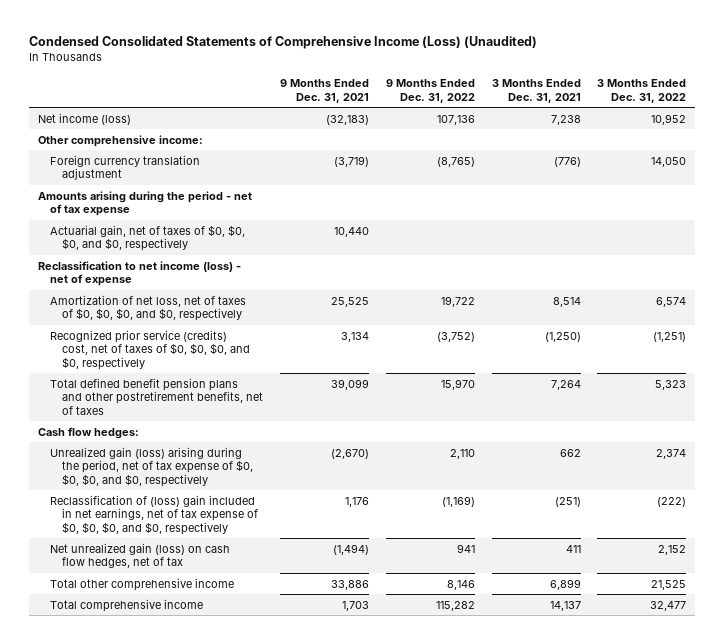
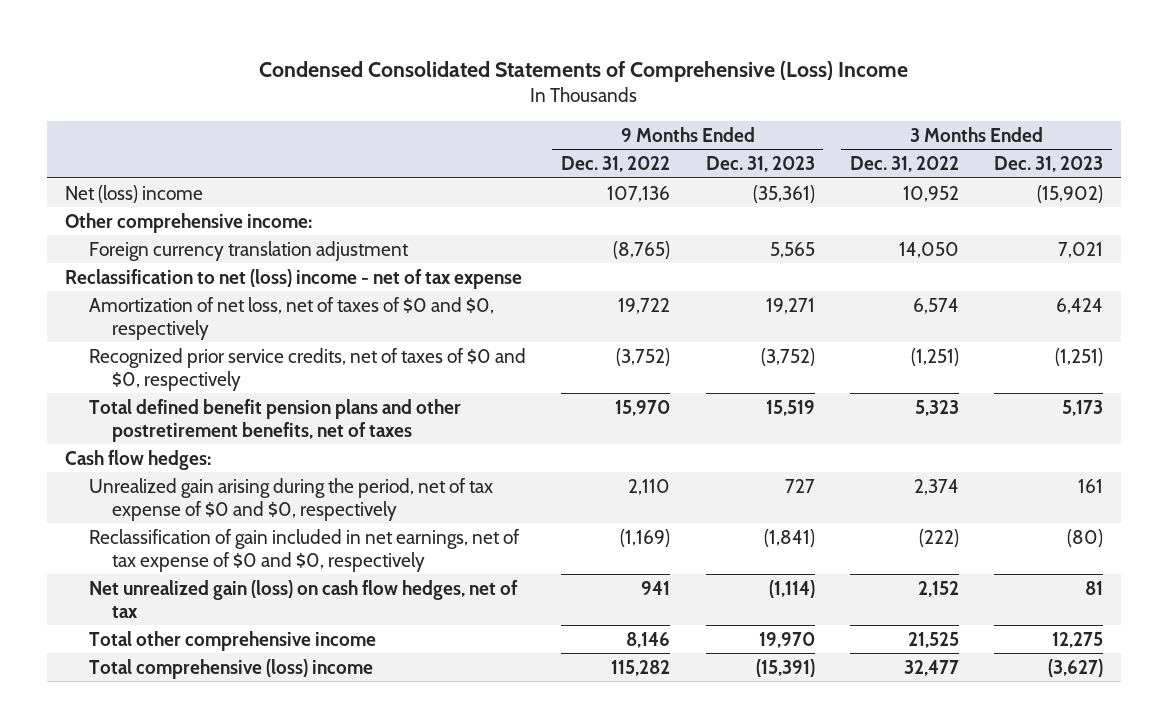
[29,36,538,50] Condensed Consolidated Statements of Comprehensive Income (Loss) (Unaudited) -> [259,60,909,82] Condensed Consolidated Statements of Comprehensive (Loss) Income
[280,79,370,103] 9 Months Ended Dec. 31, 2021 -> none
[491,79,581,103] 3 Months Ended Dec. 31, 2021 -> none
none -> [705,156,815,173] Dec. 31, 2023
none -> [994,156,1104,173] Dec. 31, 2023
[37,112,131,125] Net income (loss) -> [64,184,203,203] Net (loss) income
[37,190,252,217] Amounts arising during the period - net of tax expense -> none
[50,224,246,252] Actuarial gain, net of taxes of $0, $0, $0, and $0, respectively -> none
[37,260,241,287] Reclassification to net income (loss) - net of expense -> [64,268,522,289] Reclassification to net (loss) income - net of tax expense
[50,294,247,322] Amortization of net loss, net of taxes of $0, $0, $0, and $0, respectively -> [88,296,494,340] Amortization of net loss, net of taxes of $0 and $0, respectively
[50,329,251,370] Recognized prior service (credits) cost, net of taxes of $0, $0, $0, and $0, respectively -> [88,347,526,391] Recognized prior service credits, net of taxes of $0 and $0, respectively
[50,446,254,487] Unrealized gain (loss) arising during the period, net of tax expense of $0, $0, $0, and $0, respectively -> [88,477,493,521] Unrealized gain arising during the period, net of tax expense of $0 and $0, respectively
[50,494,259,535] Reclassification of (loss) gain included in net earnings, net of tax expense of $0, $0, $0, and $0, respectively -> [88,528,520,572] Reclassification of gain included in net earnings, net of tax expense of $0 and $0, respectively
[50,598,204,612] Total comprehensive income -> [88,658,373,679] Total comprehensive (loss) income

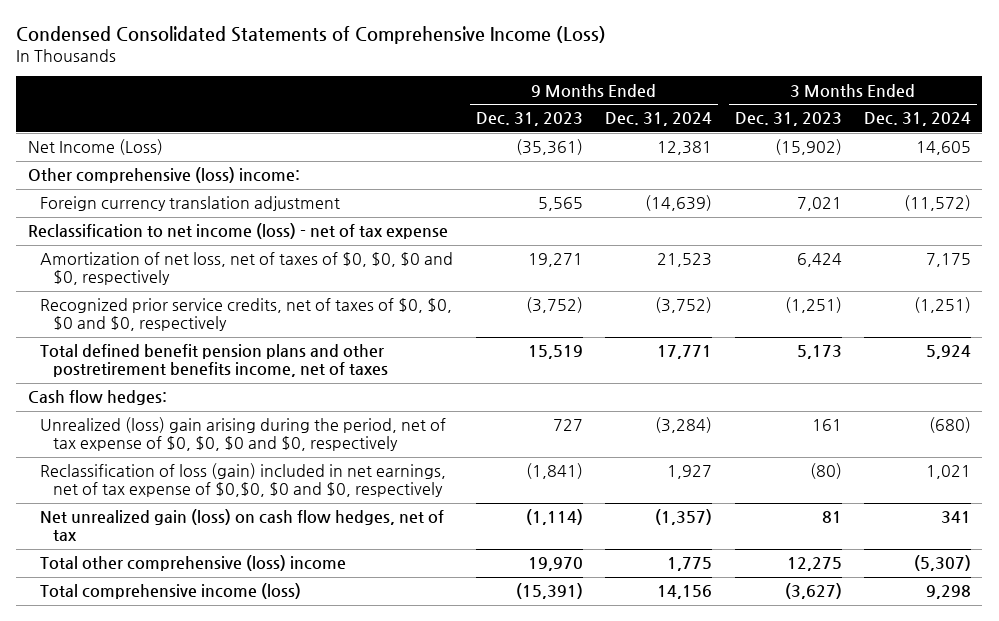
[259,60,909,82] Condensed Consolidated Statements of Comprehensive (Loss) Income -> [16,26,607,45] Condensed Consolidated Statements of Comprehensive Income (Loss)
[561,156,671,173] Dec. 31, 2022 -> none
[849,156,959,173] Dec. 31, 2022 -> none
none -> [605,112,713,127] Dec. 31, 2024
none -> [864,112,972,127] Dec. 31, 2024
[64,184,203,203] Net (loss) income -> [27,139,163,156] Net Income (Loss)
[64,212,312,233] Other comprehensive income: -> [27,167,300,184] Other comprehensive (loss) income:
[64,268,522,289] Reclassification to net (loss) income - net of tax expense -> [27,223,448,240] Reclassification to net income (loss) - net of tax expense
[88,296,494,340] Amortization of net loss, net of taxes of $0 and $0, respectively -> [40,252,454,286] Amortization of net loss, net of taxes of $0, $0, $0 and $0, respectively
[88,347,526,391] Recognized prior service credits, net of taxes of $0 and $0, respectively -> [40,298,453,332] Recognized prior service credits, net of taxes of $0, $0, $0 and $0, respectively
[88,398,461,442] Total defined benefit pension plans and other postretirement benefits, net of taxes -> [40,344,388,378] Total defined benefit pension plans and other postretirement benefits income, net of taxes
[88,477,493,521] Unrealized gain arising during the period, net of tax expense of $0 and $0, respectively -> [40,417,447,452] Unrealized (loss) gain arising during the period, net of tax expense of $0, $0, $0 and $0, respectively
[88,528,520,572] Reclassification of gain included in net earnings, net of tax expense of $0 and $0, respectively -> [40,463,447,498] Reclassification of loss (gain) included in net earnings, net of tax expense of $0,$0, $0 and $0, respectively
[88,630,376,651] Total other comprehensive income -> [40,555,347,572] Total other comprehensive (loss) income
[88,658,373,679] Total comprehensive (loss) income -> [40,583,302,600] Total comprehensive income (loss)

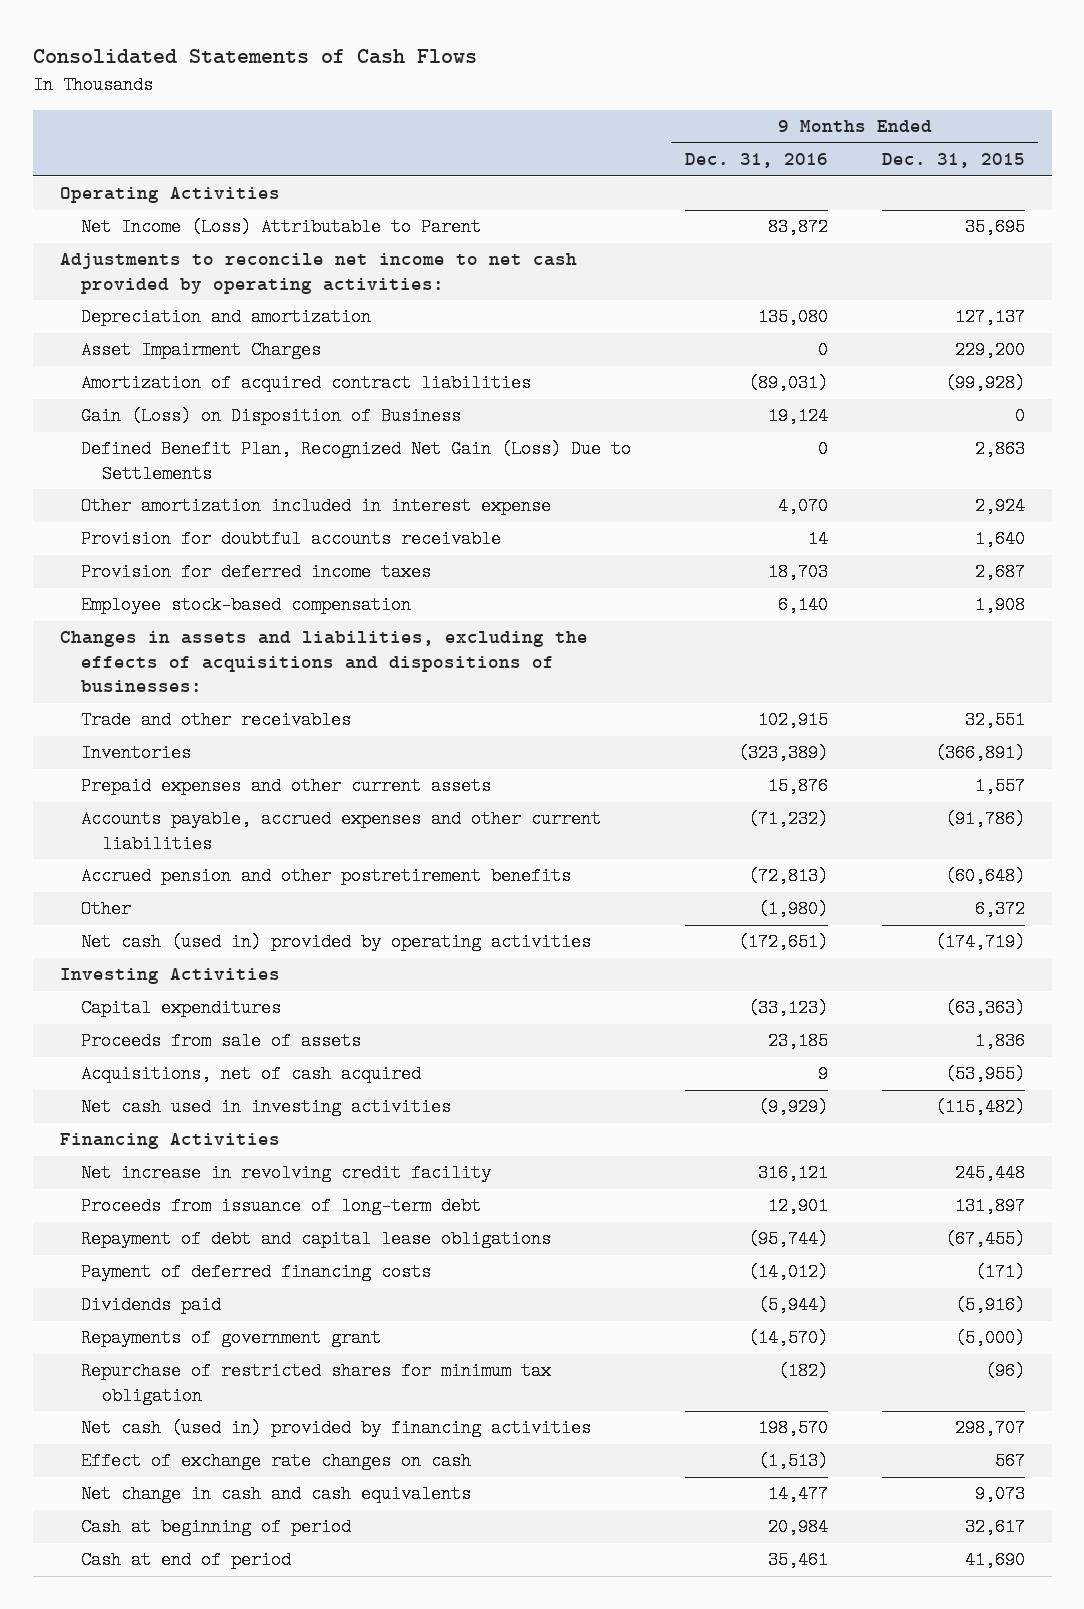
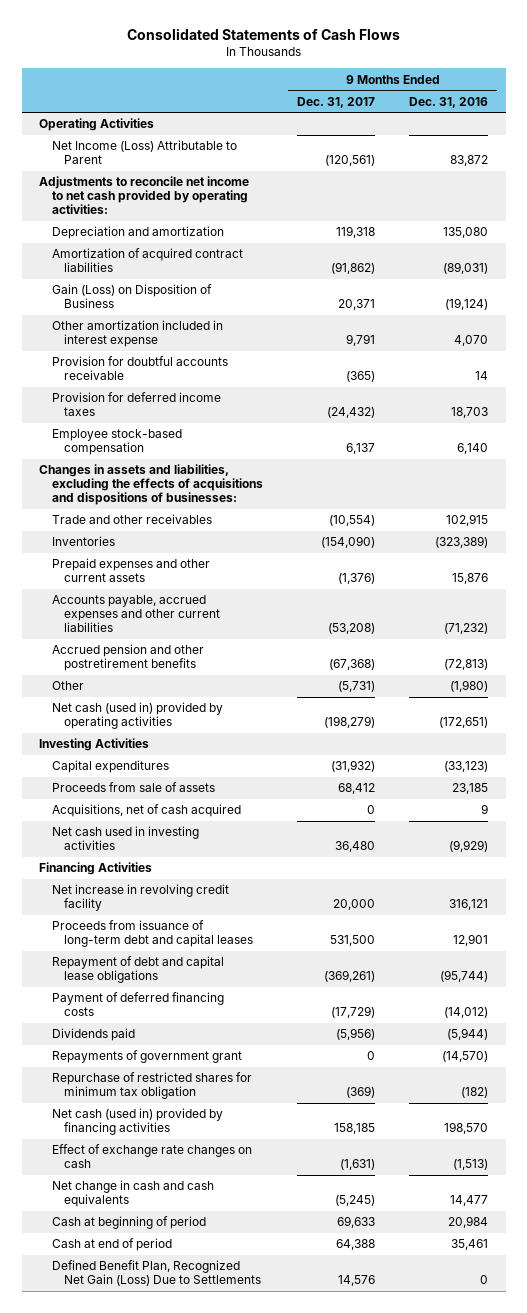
[881,153,1025,169] Dec. 31, 2015 -> none
none -> [297,96,376,108] Dec. 31, 2017
[80,341,321,360] Asset Impairment Charges -> none
[767,407,828,426] 19,124 -> [445,298,489,311] (19,124)
[80,1197,481,1216] Proceeds from issuance of long-term debt -> [51,920,254,948] Proceeds from issuance of long-term debt and capital leases
[80,440,631,483] Defined Benefit Plan, Recognized Net Gain (Loss) Due to Settlements -> [51,1260,262,1287] Defined Benefit Plan, Recognized Net Gain (Loss) Due to Settlements

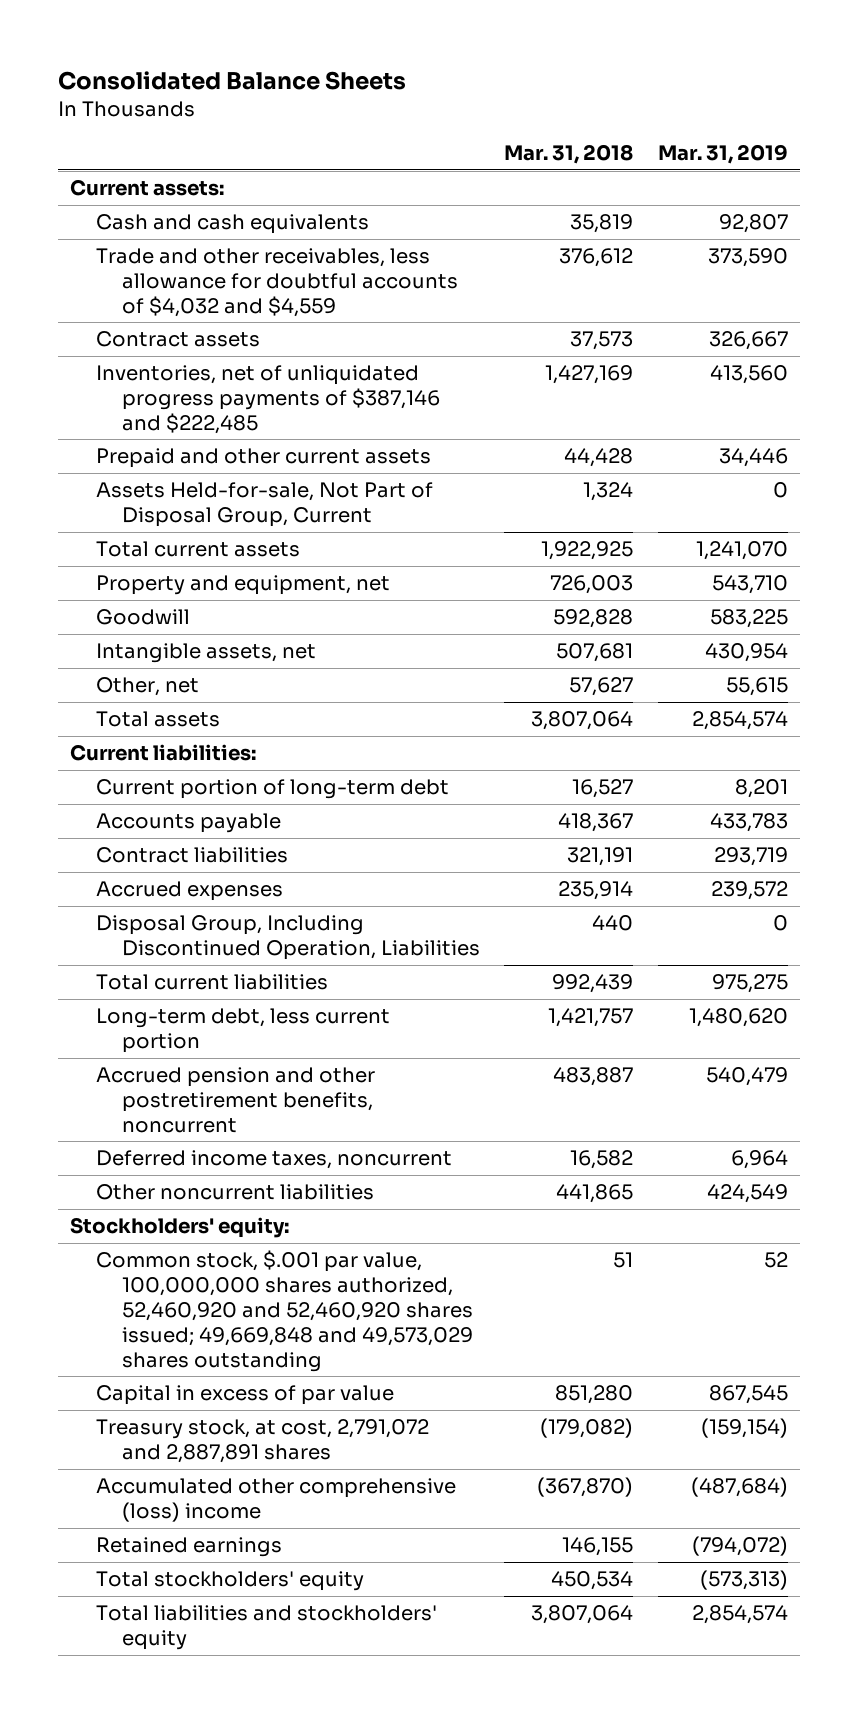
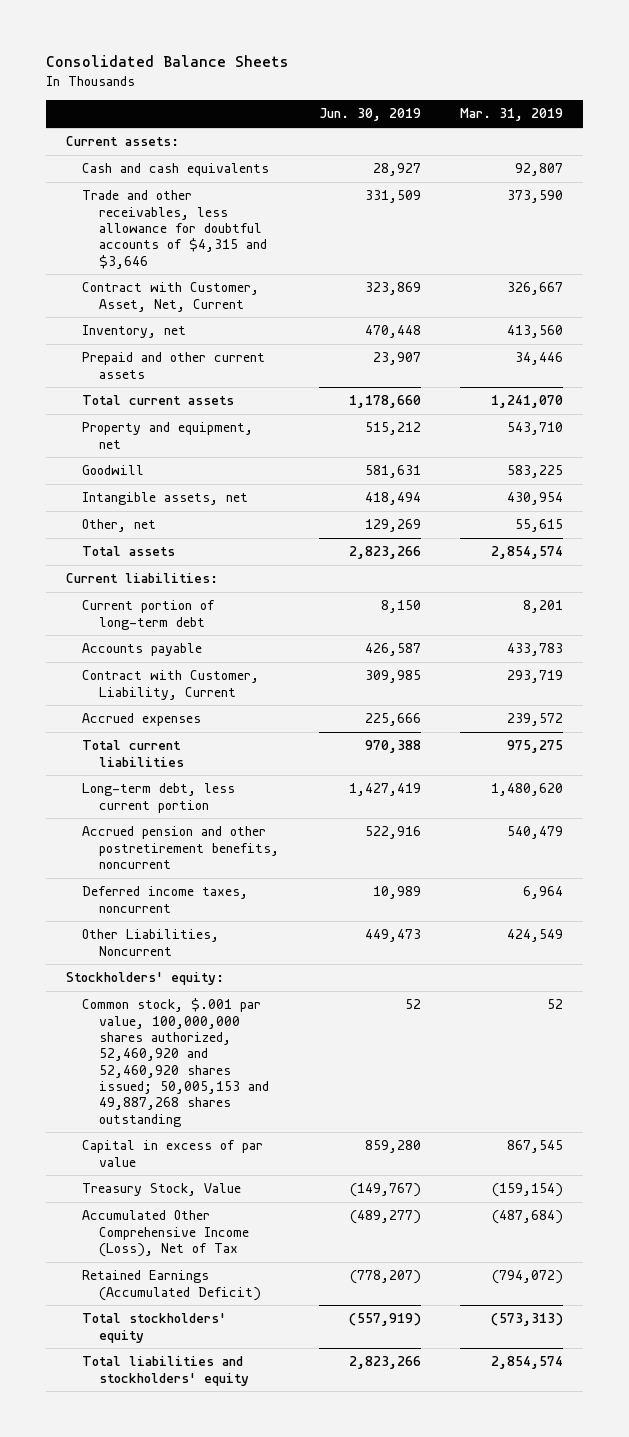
[504,144,634,165] Mar. 31, 2018 -> none
none -> [318,108,421,122] Jun. 30, 2019
[95,248,458,317] Trade and other receivables, less allowance for doubtful accounts of $4,032 and $4,559 -> [82,190,267,269] Trade and other receivables, less allowance for doubtful accounts of $4,315 and $3,646
[95,331,260,348] Contract assets -> [82,282,260,312] Contract with Customer, Asset, Net, Current
[95,365,440,434] Inventories, net of unliquidated progress payments of $387,146 and $222,485 -> [82,325,187,339] Inventory, net
[95,482,433,528] Assets Held-for-sale, Not Part of Disposal Group, Current -> none
[95,847,288,864] Contract liabilities -> [82,670,260,700] Contract with Customer, Liability, Current
[95,915,480,961] Disposal Group, Including Discontinued Operation, Liabilities -> none
[95,1184,374,1201] Other noncurrent liabilities -> [82,929,220,956] Other Liabilities, Noncurrent
[95,1250,473,1372] Common stock, $.001 par value, 100,000,000 shares authorized, 52,460,920 and 52,460,920 shares issued; 49,669,848 and 49,573,029 shares outstanding -> [82,998,269,1127] Common stock, $.001 par value, 100,000,000 shares authorized, 52,460,920 and 52,460,920 shares issued; 50,005,153 and 49,887,268 shares outstanding
[95,1419,429,1464] Treasury stock, at cost, 2,791,072 and 2,887,891 shares -> [82,1183,242,1197] Treasury Stock, Value
[95,1478,456,1523] Accumulated other comprehensive (loss) income -> [82,1210,249,1257] Accumulated Other Comprehensive Income (Loss), Net of Tax
[95,1537,282,1558] Retained earnings -> [82,1270,261,1301] Retained Earnings (Accumulated Deficit)

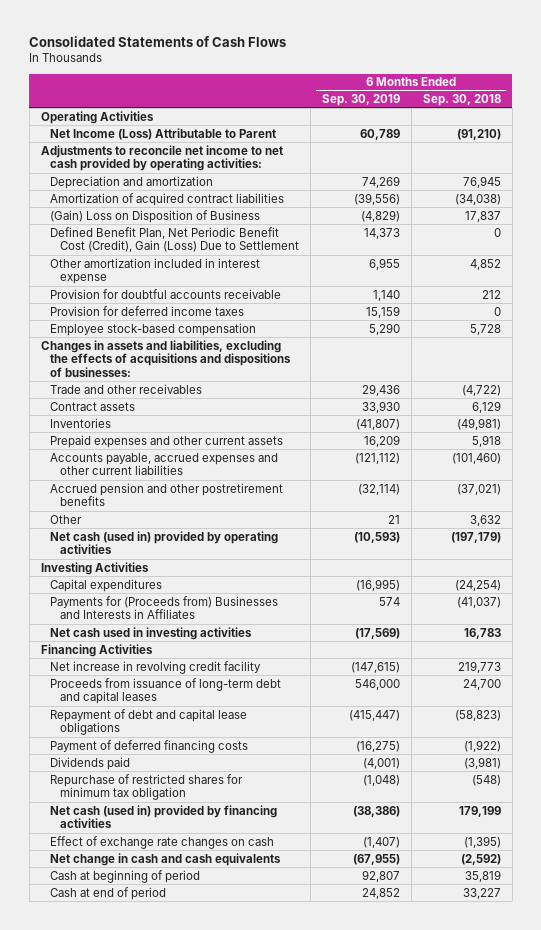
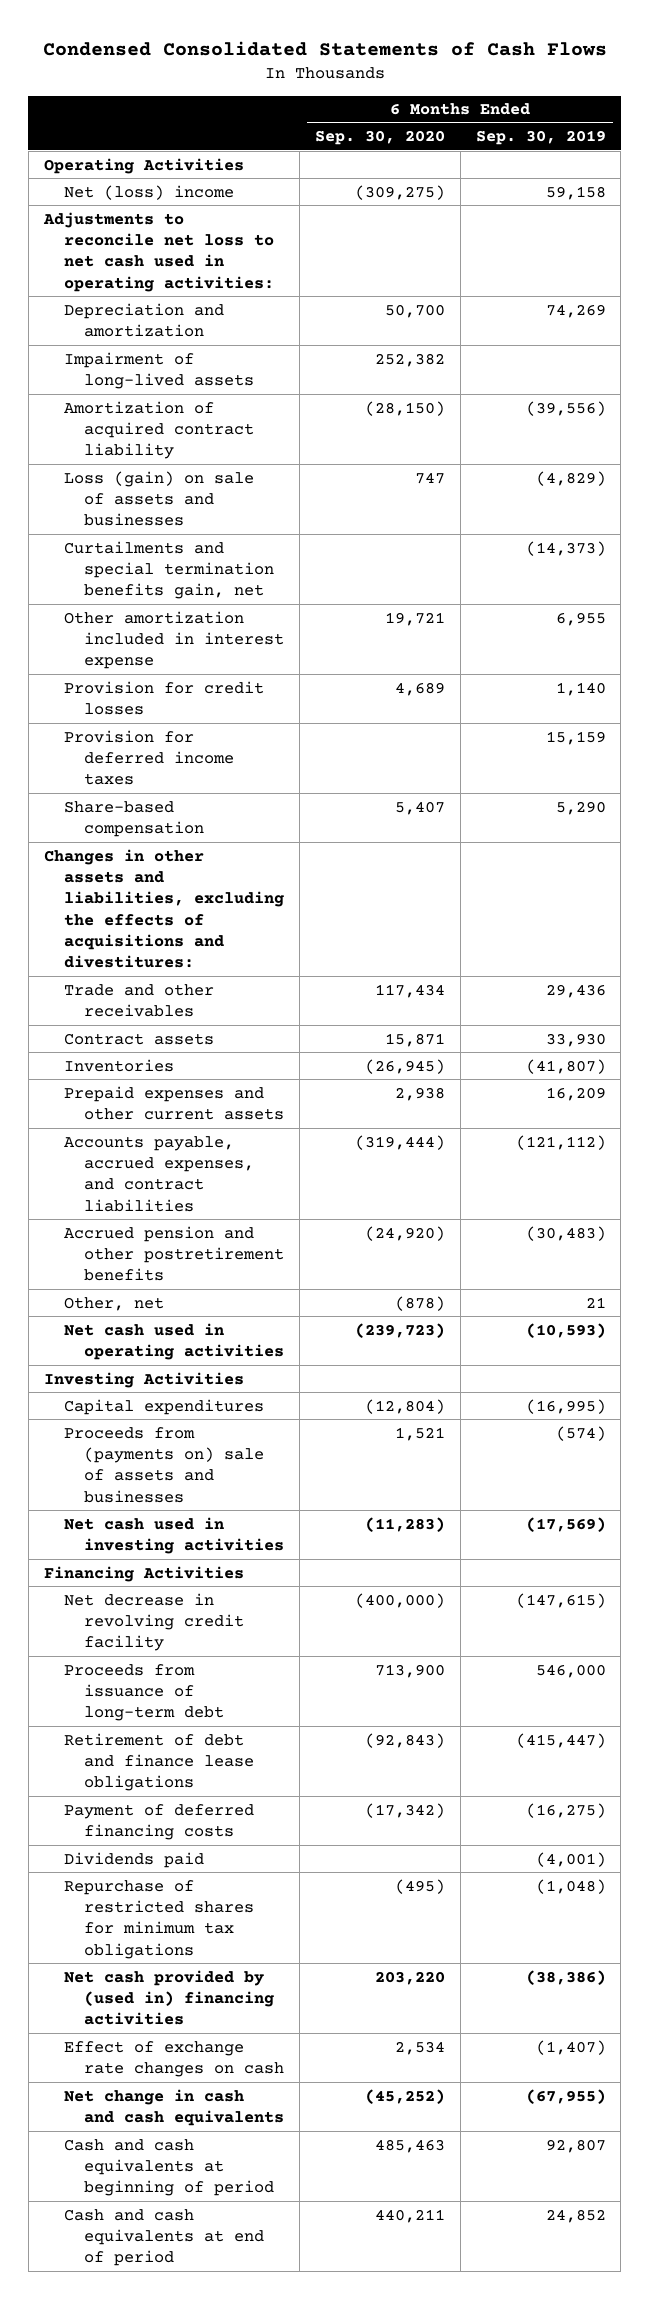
[29,36,287,48] Consolidated Statements of Cash Flows -> [42,41,607,57] Condensed Consolidated Statements of Cash Flows
[422,94,501,107] Sep. 30, 2018 -> none
none -> [314,130,445,146] Sep. 30, 2020
[50,127,277,140] Net Income (Loss) Attributable to Parent -> [63,184,234,200] Net (loss) income
[359,128,400,140] 60,789 -> [545,185,606,200] 59,158
[40,144,283,172] Adjustments to reconcile net income to net cash provided by operating activities: -> [42,211,274,292] Adjustments to reconcile net loss to net cash used in operating activities:
[50,226,299,253] Defined Benefit Plan, Net Periodic Benefit Cost (Credit), Gain (Loss) Due to Settlement -> none
none -> [63,351,254,389] Impairment of long-lived assets
[50,192,285,206] Amortization of acquired contract liabilities -> [63,400,254,460] Amortization of acquired contract liability
[50,209,261,223] (Gain) Loss on Disposition of Business -> [63,470,254,527] Loss (gain) on sale of assets and businesses
none -> [63,540,274,600] Curtailments and special termination benefits gain, net
[50,288,282,299] Provision for doubtful accounts receivable -> [63,680,264,715] Provision for credit losses
[50,322,257,336] Employee stock-based compensation -> [63,800,204,837] Share-based compensation
[40,339,292,378] Changes in assets and liabilities, excluding the effects of acquisitions and dispositions of businesses: -> [43,848,284,969] Changes in other assets and liabilities, excluding the effects of acquisitions and divestitures:
[50,452,279,476] Accounts payable, accrued expenses and other current liabilities -> [63,1135,254,1212] Accounts payable, accrued expenses, and contract liabilities
[357,483,400,495] (32,114) -> [525,1225,606,1241] (30,483)
[50,514,83,524] Other -> [63,1296,164,1311] Other, net
[50,530,279,555] Net cash (used in) provided by operating activities -> [63,1322,284,1360] Net cash used in operating activities
[50,595,279,620] Payments for (Proceeds from) Businesses and Interests in Affiliates -> [63,1426,264,1503] Proceeds from (payments on) sale of assets and businesses
[378,596,400,606] 574 -> [555,1425,606,1441] (574)
[50,660,262,674] Net increase in revolving credit facility -> [63,1592,244,1652] Net decrease in revolving credit facility
[50,677,282,705] Proceeds from issuance of long-term debt and capital leases -> [63,1663,224,1722] Proceeds from issuance of long-term debt
[50,708,248,736] Repayment of debt and capital lease obligations -> [63,1732,254,1792] Retirement of debt and finance lease obligations
[50,773,244,801] Repurchase of restricted shares for minimum tax obligation -> [63,1879,254,1959] Repurchase of restricted shares for minimum tax obligations
[50,804,278,829] Net cash (used in) provided by financing activities -> [63,1969,274,2026] Net cash provided by (used in) financing activities
[50,869,201,883] Cash at beginning of period -> [63,2138,274,2197] Cash and cash equivalents at beginning of period
[50,886,167,900] Cash at end of period -> [63,2208,264,2267] Cash and cash equivalents at end of period

